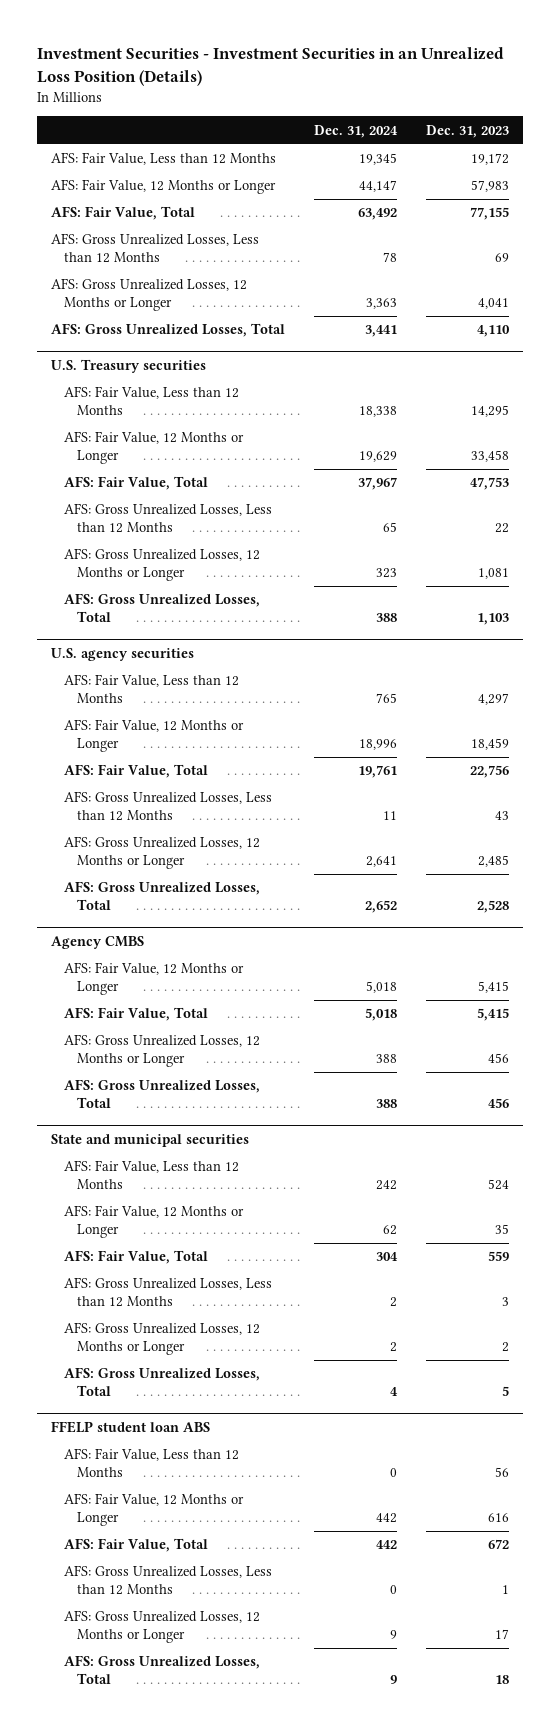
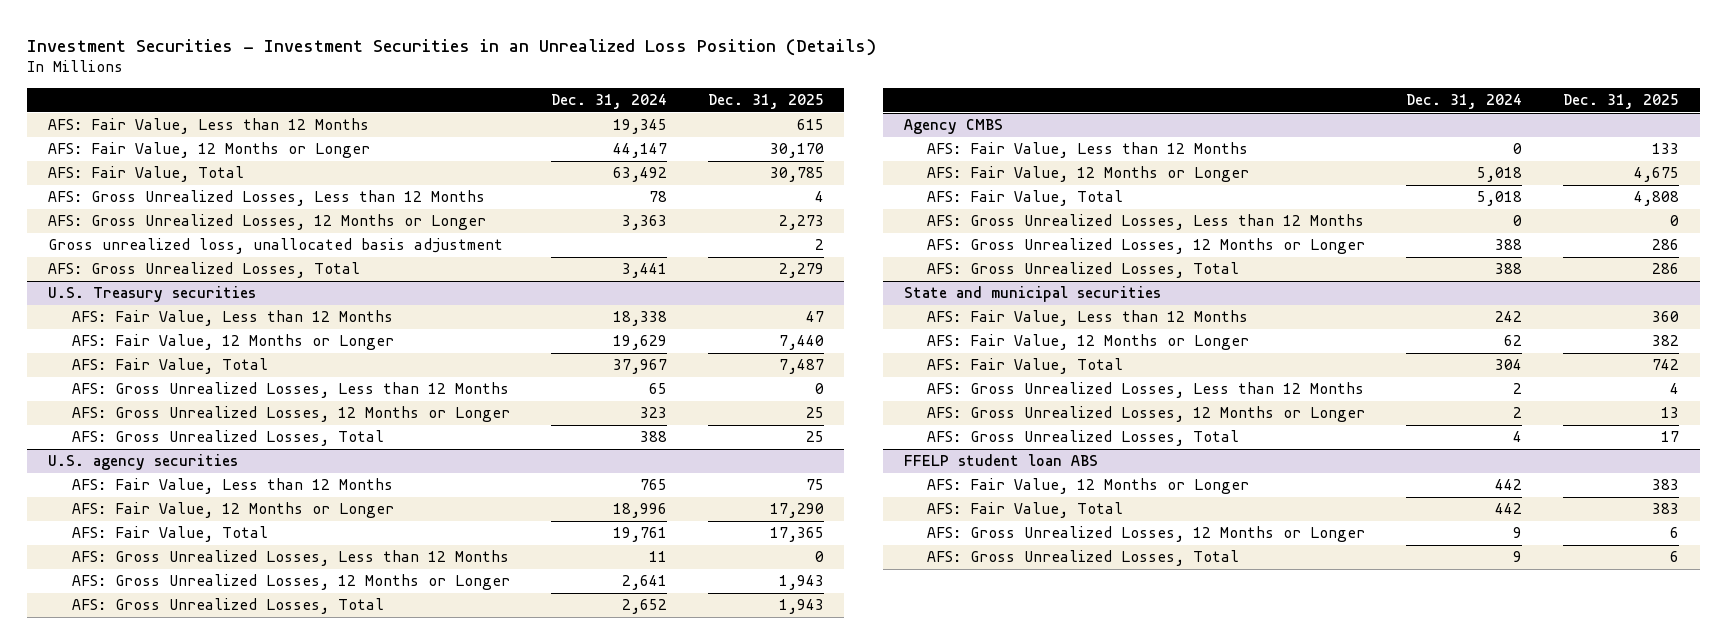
[425,124,509,138] Dec. 31, 2023 -> none
none -> [707,94,824,110] Dec. 31, 2025
none -> [48,238,504,255] Gross unrealized loss, unallocated basis adjustment
none -> [927,142,1249,159] AFS: Fair Value, Less than 12 Months
none -> [927,214,1365,231] AFS: Gross Unrealized Losses, Less than 12 Months
[64,1448,240,1478] AFS: Fair Value, Less than 12 Months -> none
[64,1565,273,1596] AFS: Gross Unrealized Losses, Less than 12 Months -> none

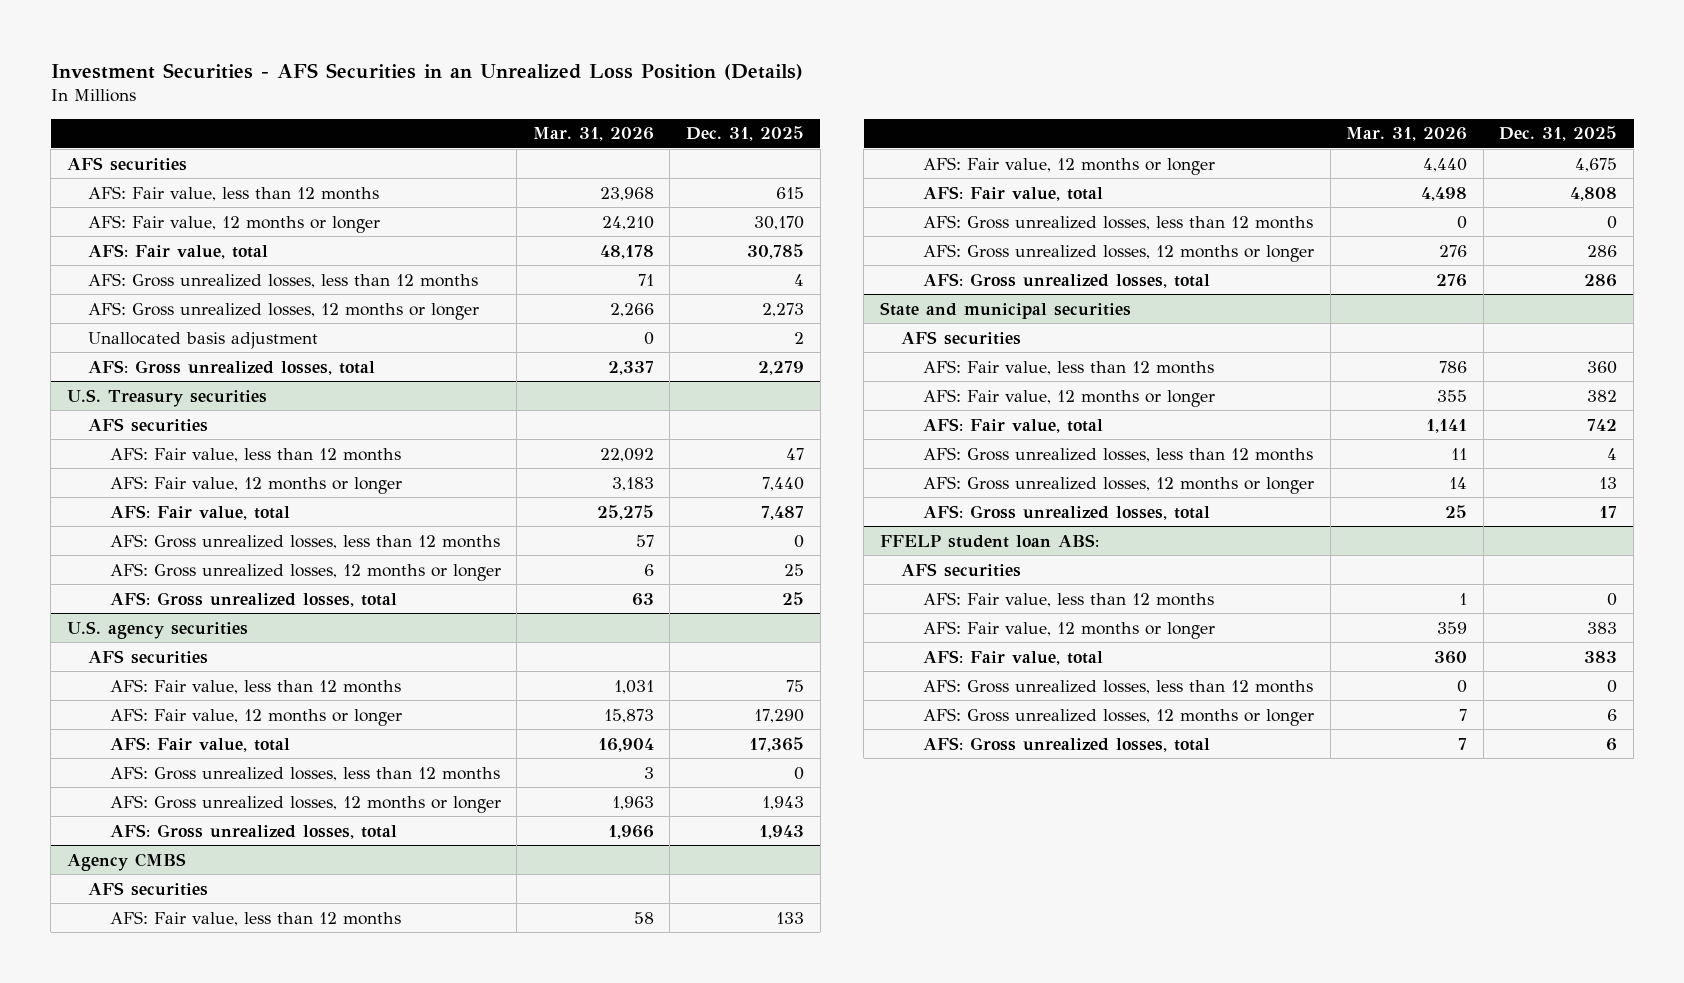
[27,38,877,56] Investment Securities - Investment Securities in an Unrealized Loss Position (Details) -> [50,62,803,80] Investment Securities - AFS Securities in an Unrealized Loss Position (Details)
[550,94,667,110] Dec. 31, 2024 -> none
none -> [532,127,654,142] Mar. 31, 2026
none -> [66,156,187,171] AFS securities
[48,118,370,135] AFS: Fair Value, Less than 12 Months -> [88,185,380,201] AFS: Fair value, less than 12 months
[48,142,371,159] AFS: Fair Value, 12 Months or Longer -> [88,214,381,233] AFS: Fair value, 12 months or longer
[48,166,245,183] AFS: Fair Value, Total -> [88,243,269,259] AFS: Fair value, total
[48,190,486,207] AFS: Gross Unrealized Losses, Less than 12 Months -> [88,272,479,288] AFS: Gross unrealized losses, less than 12 months
[48,214,487,231] AFS: Gross Unrealized Losses, 12 Months or Longer -> [88,301,480,320] AFS: Gross unrealized losses, 12 months or longer
[48,238,504,255] Gross unrealized loss, unallocated basis adjustment -> [88,331,319,349] Unallocated basis adjustment
[48,262,361,279] AFS: Gross Unrealized Losses, Total -> [88,359,376,375] AFS: Gross unrealized losses, total
none -> [88,417,209,432] AFS securities
[71,310,393,327] AFS: Fair Value, Less than 12 Months -> [109,446,401,462] AFS: Fair value, less than 12 months
[71,334,394,351] AFS: Fair Value, 12 Months or Longer -> [109,475,402,494] AFS: Fair value, 12 months or longer
[71,358,268,375] AFS: Fair Value, Total -> [109,504,290,520] AFS: Fair value, total
[71,382,509,399] AFS: Gross Unrealized Losses, Less than 12 Months -> [109,533,500,549] AFS: Gross unrealized losses, less than 12 months
[71,406,510,423] AFS: Gross Unrealized Losses, 12 Months or Longer -> [109,562,501,581] AFS: Gross unrealized losses, 12 months or longer
[71,430,384,447] AFS: Gross Unrealized Losses, Total -> [109,591,397,607] AFS: Gross unrealized losses, total
none -> [88,649,209,664] AFS securities
[71,478,393,495] AFS: Fair Value, Less than 12 Months -> [109,678,401,694] AFS: Fair value, less than 12 months
[71,502,394,519] AFS: Fair Value, 12 Months or Longer -> [109,707,402,726] AFS: Fair value, 12 months or longer
[71,526,268,543] AFS: Fair Value, Total -> [109,736,290,752] AFS: Fair value, total
[71,550,509,567] AFS: Gross Unrealized Losses, Less than 12 Months -> [109,765,500,781] AFS: Gross unrealized losses, less than 12 months
[71,574,510,591] AFS: Gross Unrealized Losses, 12 Months or Longer -> [109,794,501,813] AFS: Gross unrealized losses, 12 months or longer
[71,598,384,615] AFS: Gross Unrealized Losses, Total -> [109,823,397,839] AFS: Gross unrealized losses, total
none -> [88,881,209,896] AFS securities
[927,142,1249,159] AFS: Fair Value, Less than 12 Months -> [109,910,401,926] AFS: Fair value, less than 12 months
[927,166,1250,183] AFS: Fair Value, 12 Months or Longer -> [922,156,1215,175] AFS: Fair value, 12 months or longer
[927,190,1124,207] AFS: Fair Value, Total -> [922,185,1103,201] AFS: Fair value, total
[927,214,1365,231] AFS: Gross Unrealized Losses, Less than 12 Months -> [922,214,1313,230] AFS: Gross unrealized losses, less than 12 months
[927,238,1366,255] AFS: Gross Unrealized Losses, 12 Months or Longer -> [922,243,1314,262] AFS: Gross unrealized losses, 12 months or longer
[927,262,1240,279] AFS: Gross Unrealized Losses, Total -> [922,272,1210,288] AFS: Gross unrealized losses, total
none -> [901,330,1022,345] AFS securities
[927,310,1249,327] AFS: Fair Value, Less than 12 Months -> [922,359,1214,375] AFS: Fair value, less than 12 months
[927,334,1250,351] AFS: Fair Value, 12 Months or Longer -> [922,388,1215,407] AFS: Fair value, 12 months or longer
[927,358,1124,375] AFS: Fair Value, Total -> [922,417,1103,433] AFS: Fair value, total
[927,382,1365,399] AFS: Gross Unrealized Losses, Less than 12 Months -> [922,446,1313,462] AFS: Gross unrealized losses, less than 12 months
[927,406,1366,423] AFS: Gross Unrealized Losses, 12 Months or Longer -> [922,475,1314,494] AFS: Gross unrealized losses, 12 months or longer
[927,430,1240,447] AFS: Gross Unrealized Losses, Total -> [922,504,1210,520] AFS: Gross unrealized losses, total
[903,454,1098,467] FFELP student loan ABS -> [880,533,1100,548] FFELP student loan ABS:
none -> [901,562,1022,577] AFS securities
none -> [922,591,1214,607] AFS: Fair value, less than 12 months
[927,478,1250,495] AFS: Fair Value, 12 Months or Longer -> [922,620,1215,639] AFS: Fair value, 12 months or longer
[927,502,1124,519] AFS: Fair Value, Total -> [922,649,1103,665] AFS: Fair value, total
none -> [922,678,1313,694] AFS: Gross unrealized losses, less than 12 months
[927,526,1366,543] AFS: Gross Unrealized Losses, 12 Months or Longer -> [922,707,1314,726] AFS: Gross unrealized losses, 12 months or longer
[927,550,1240,567] AFS: Gross Unrealized Losses, Total -> [922,736,1210,752] AFS: Gross unrealized losses, total

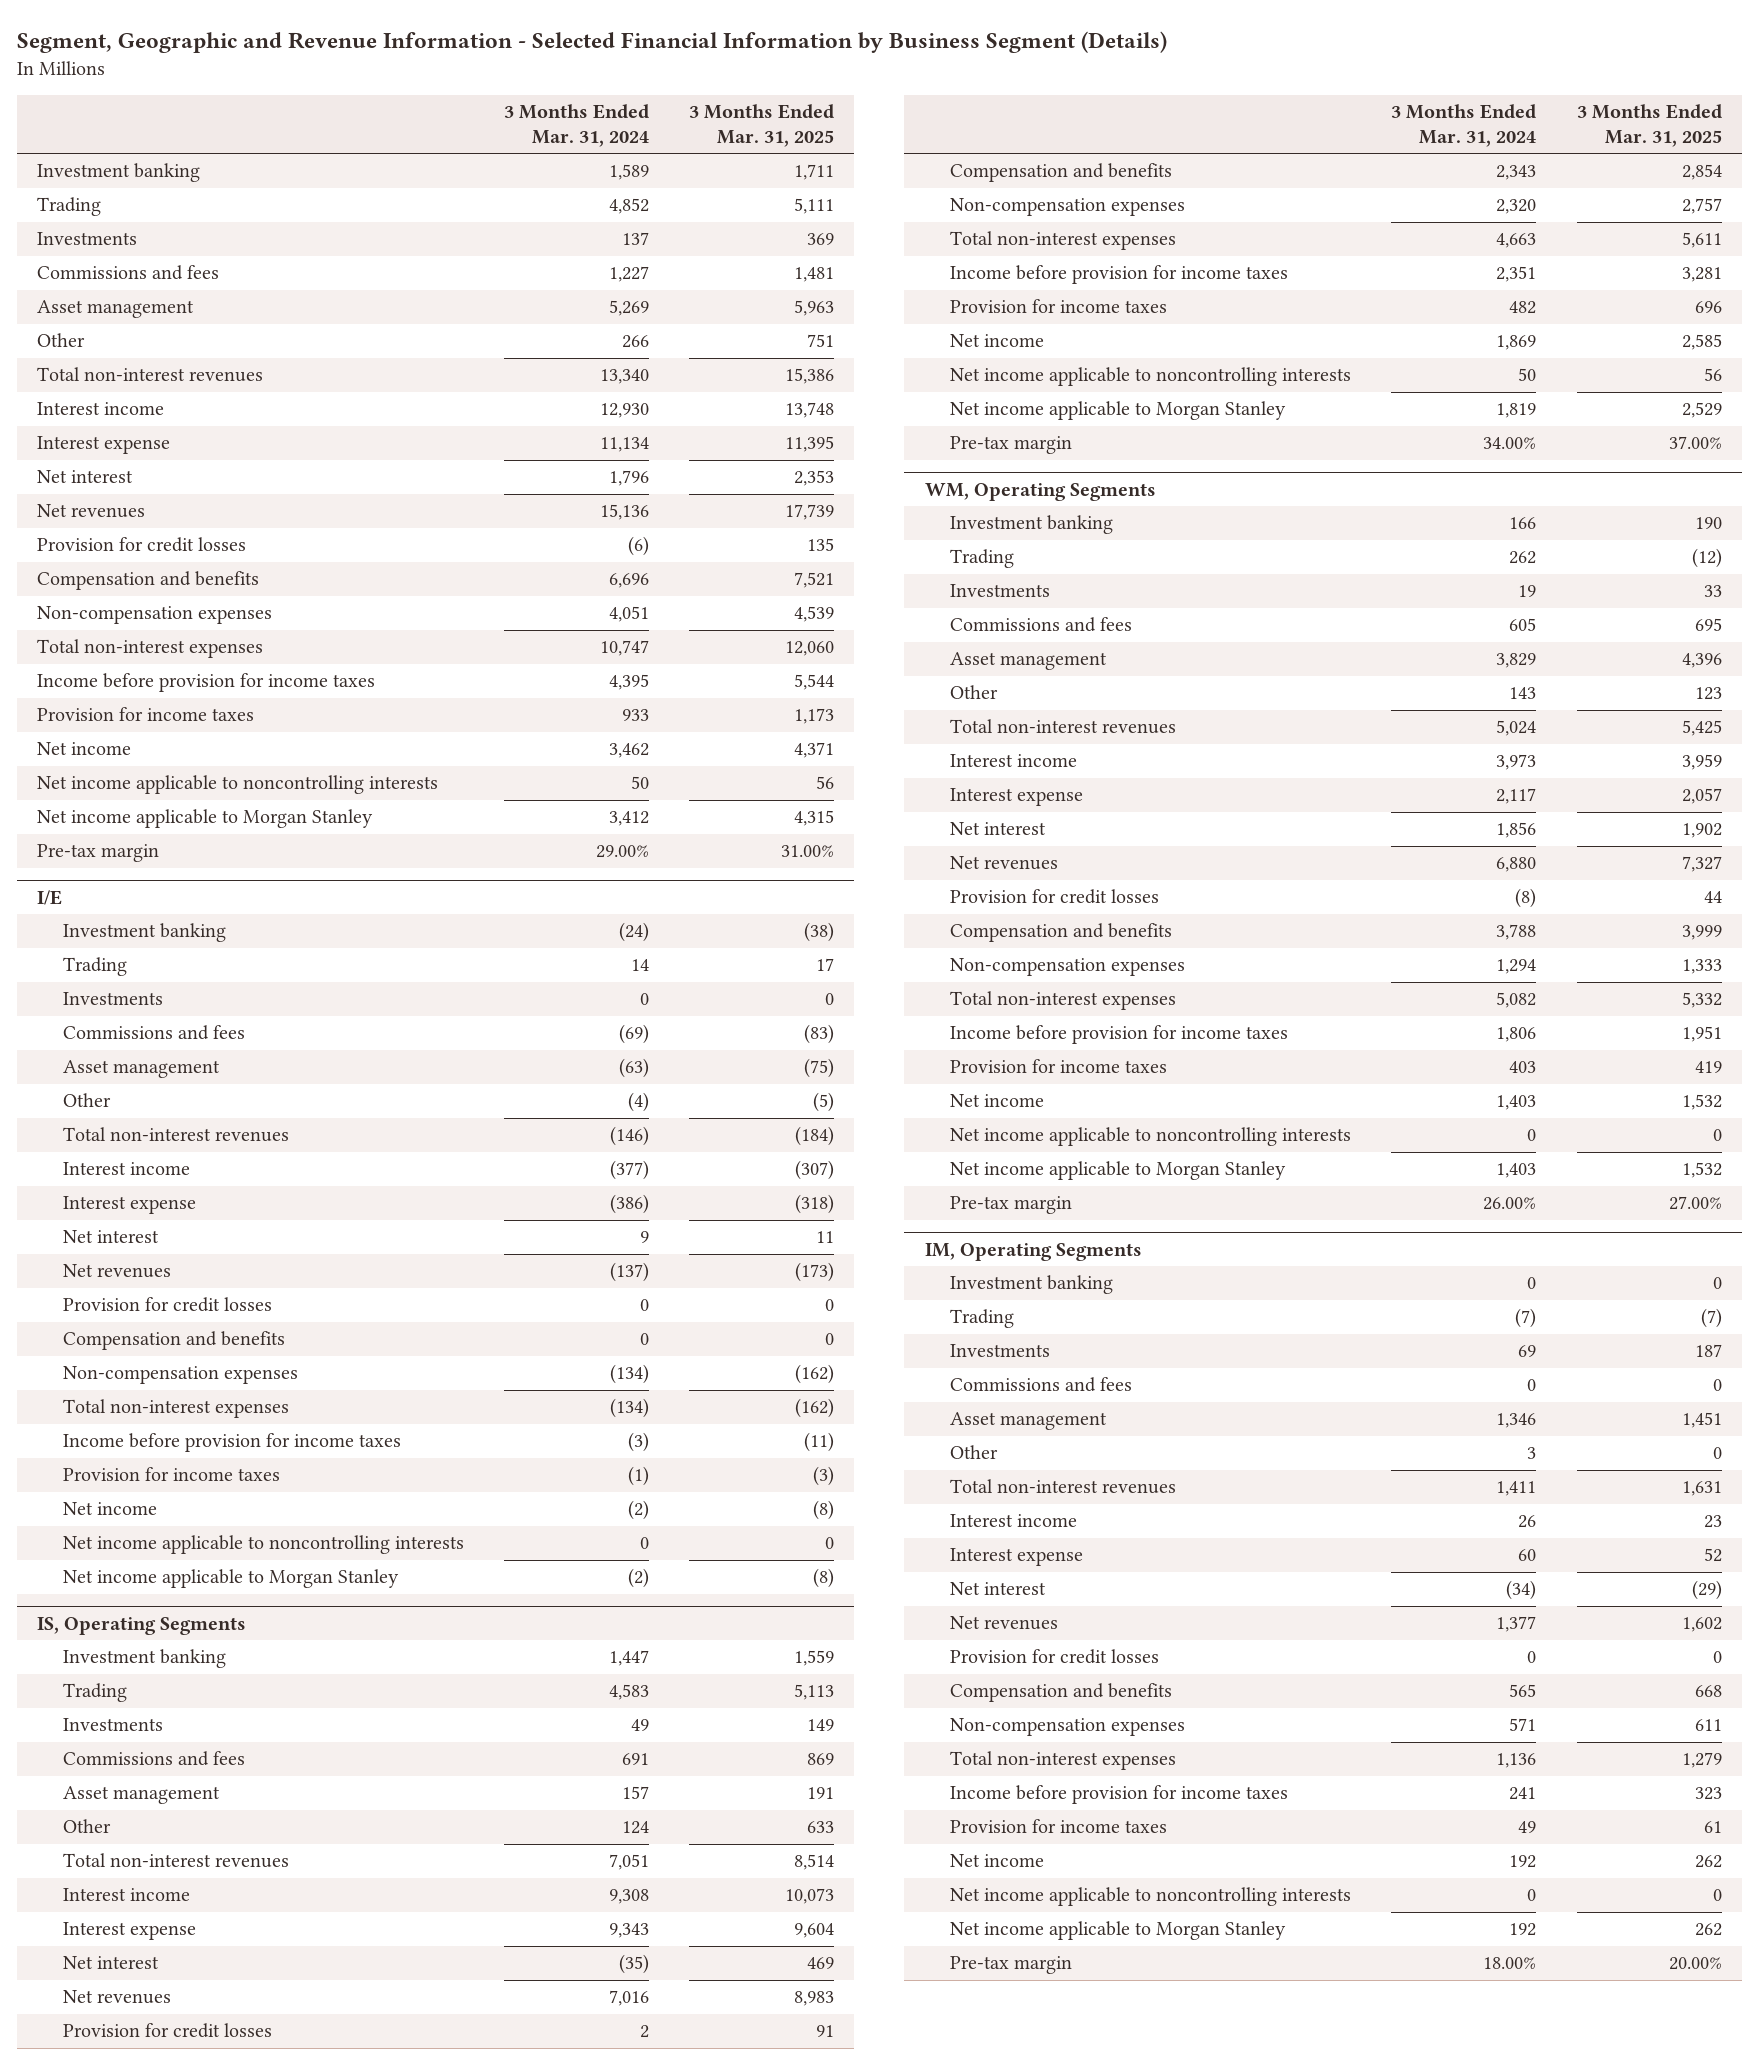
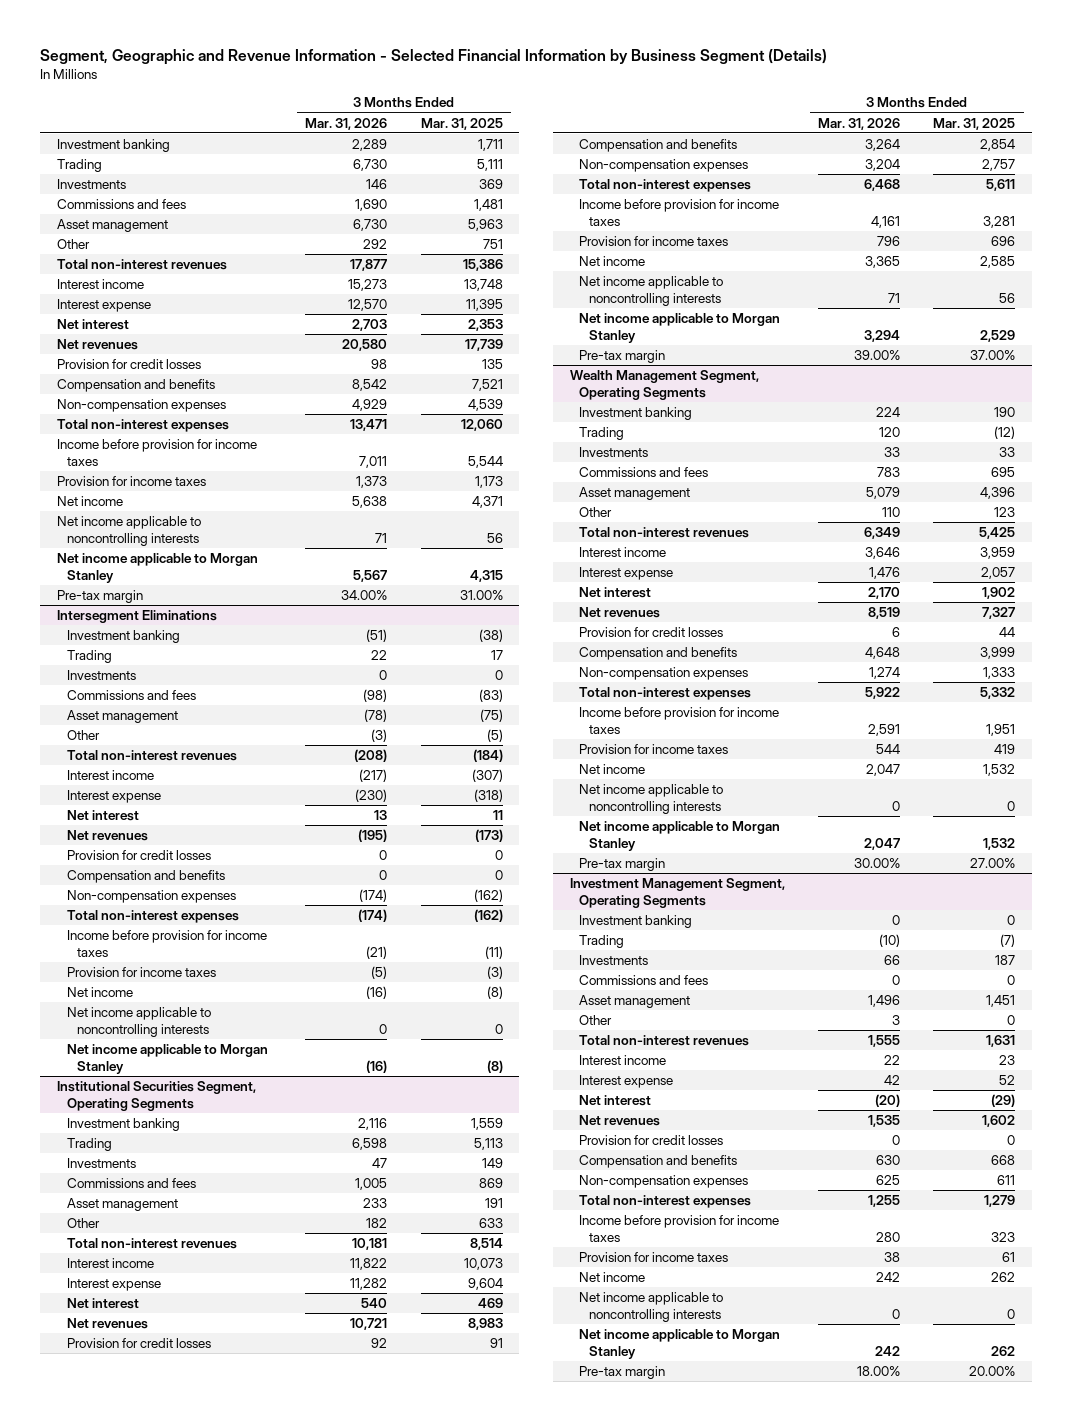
[503,104,649,147] 3 Months Ended Mar. 31, 2024 -> none
none -> [305,117,388,130] Mar. 31, 2026
[37,889,63,905] I/E -> [57,609,218,623] Intersegment Eliminations
[37,1616,247,1635] IS, Operating Segments -> none
none -> [57,1080,257,1111] Institutional Securities Segment, Operating Segments
[924,482,1156,501] WM, Operating Segments -> none
none -> [569,369,759,400] Wealth Management Segment, Operating Segments
[924,1242,1142,1261] IM, Operating Segments -> none
none -> [569,877,785,908] Investment Management Segment, Operating Segments

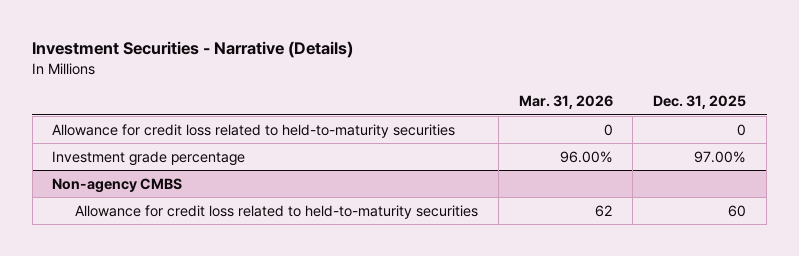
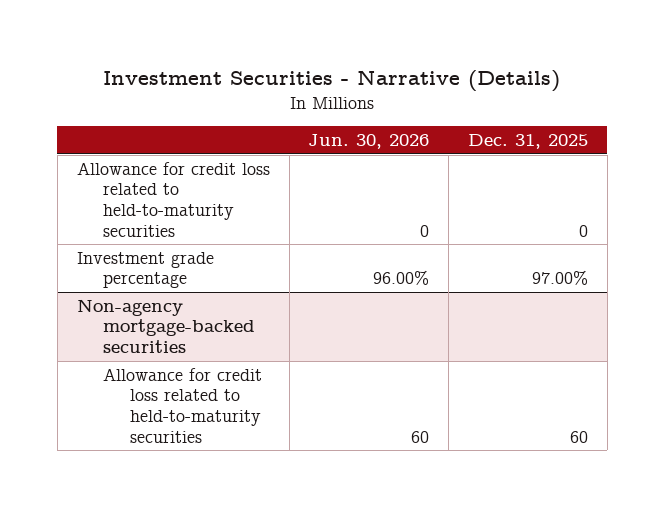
[518,95,613,110] Mar. 31, 2026 -> none
none -> [308,134,430,150] Jun. 30, 2026
[52,177,183,193] Non-agency CMBS -> [76,298,256,354] Non-agency mortgage-backed securities

